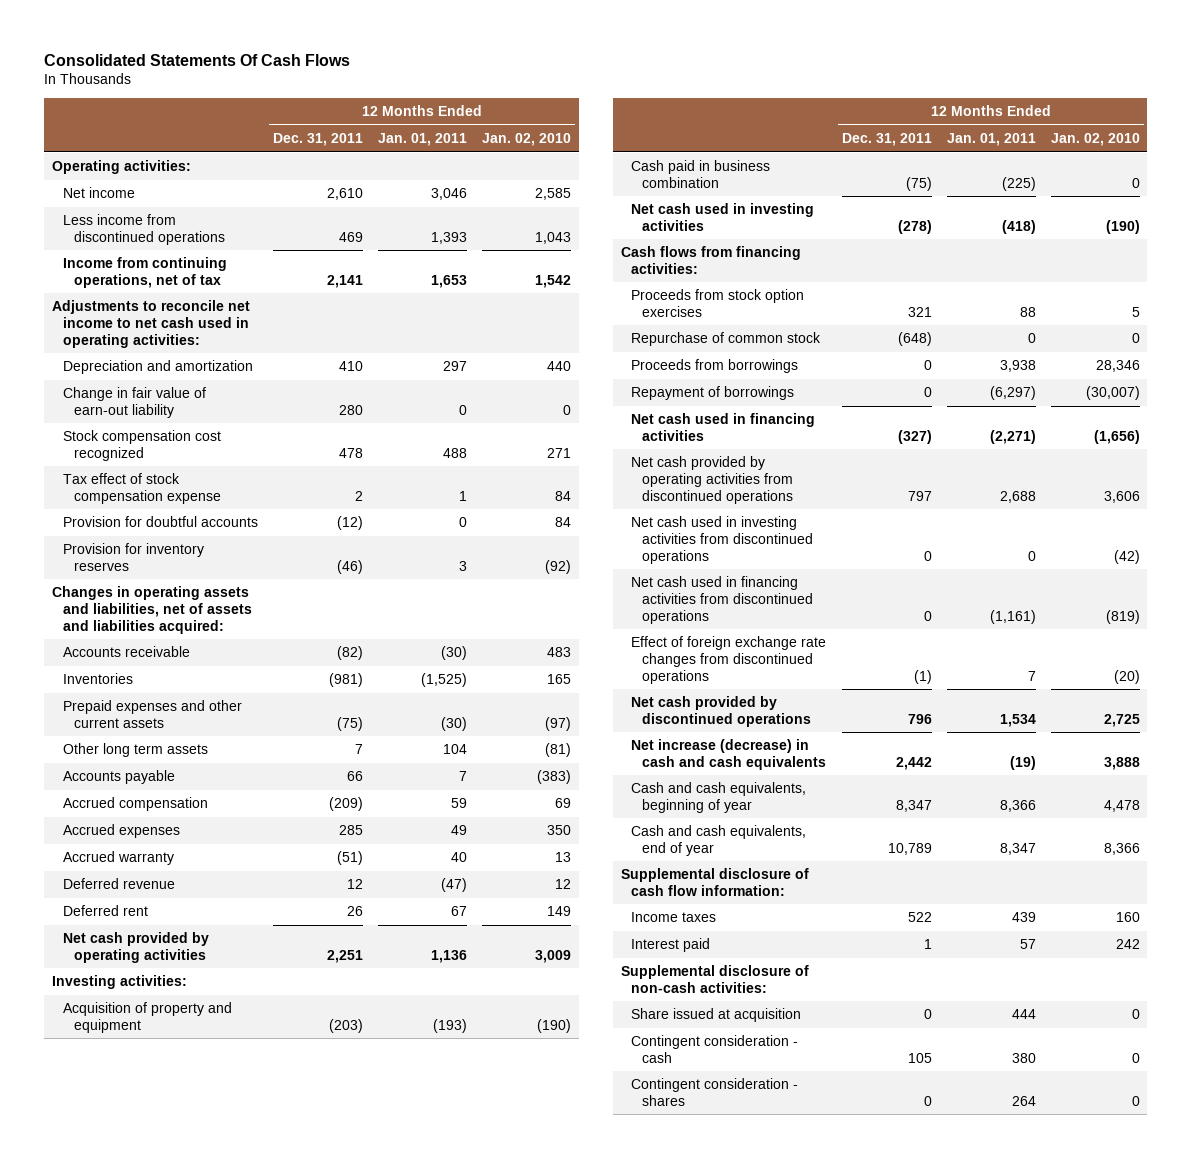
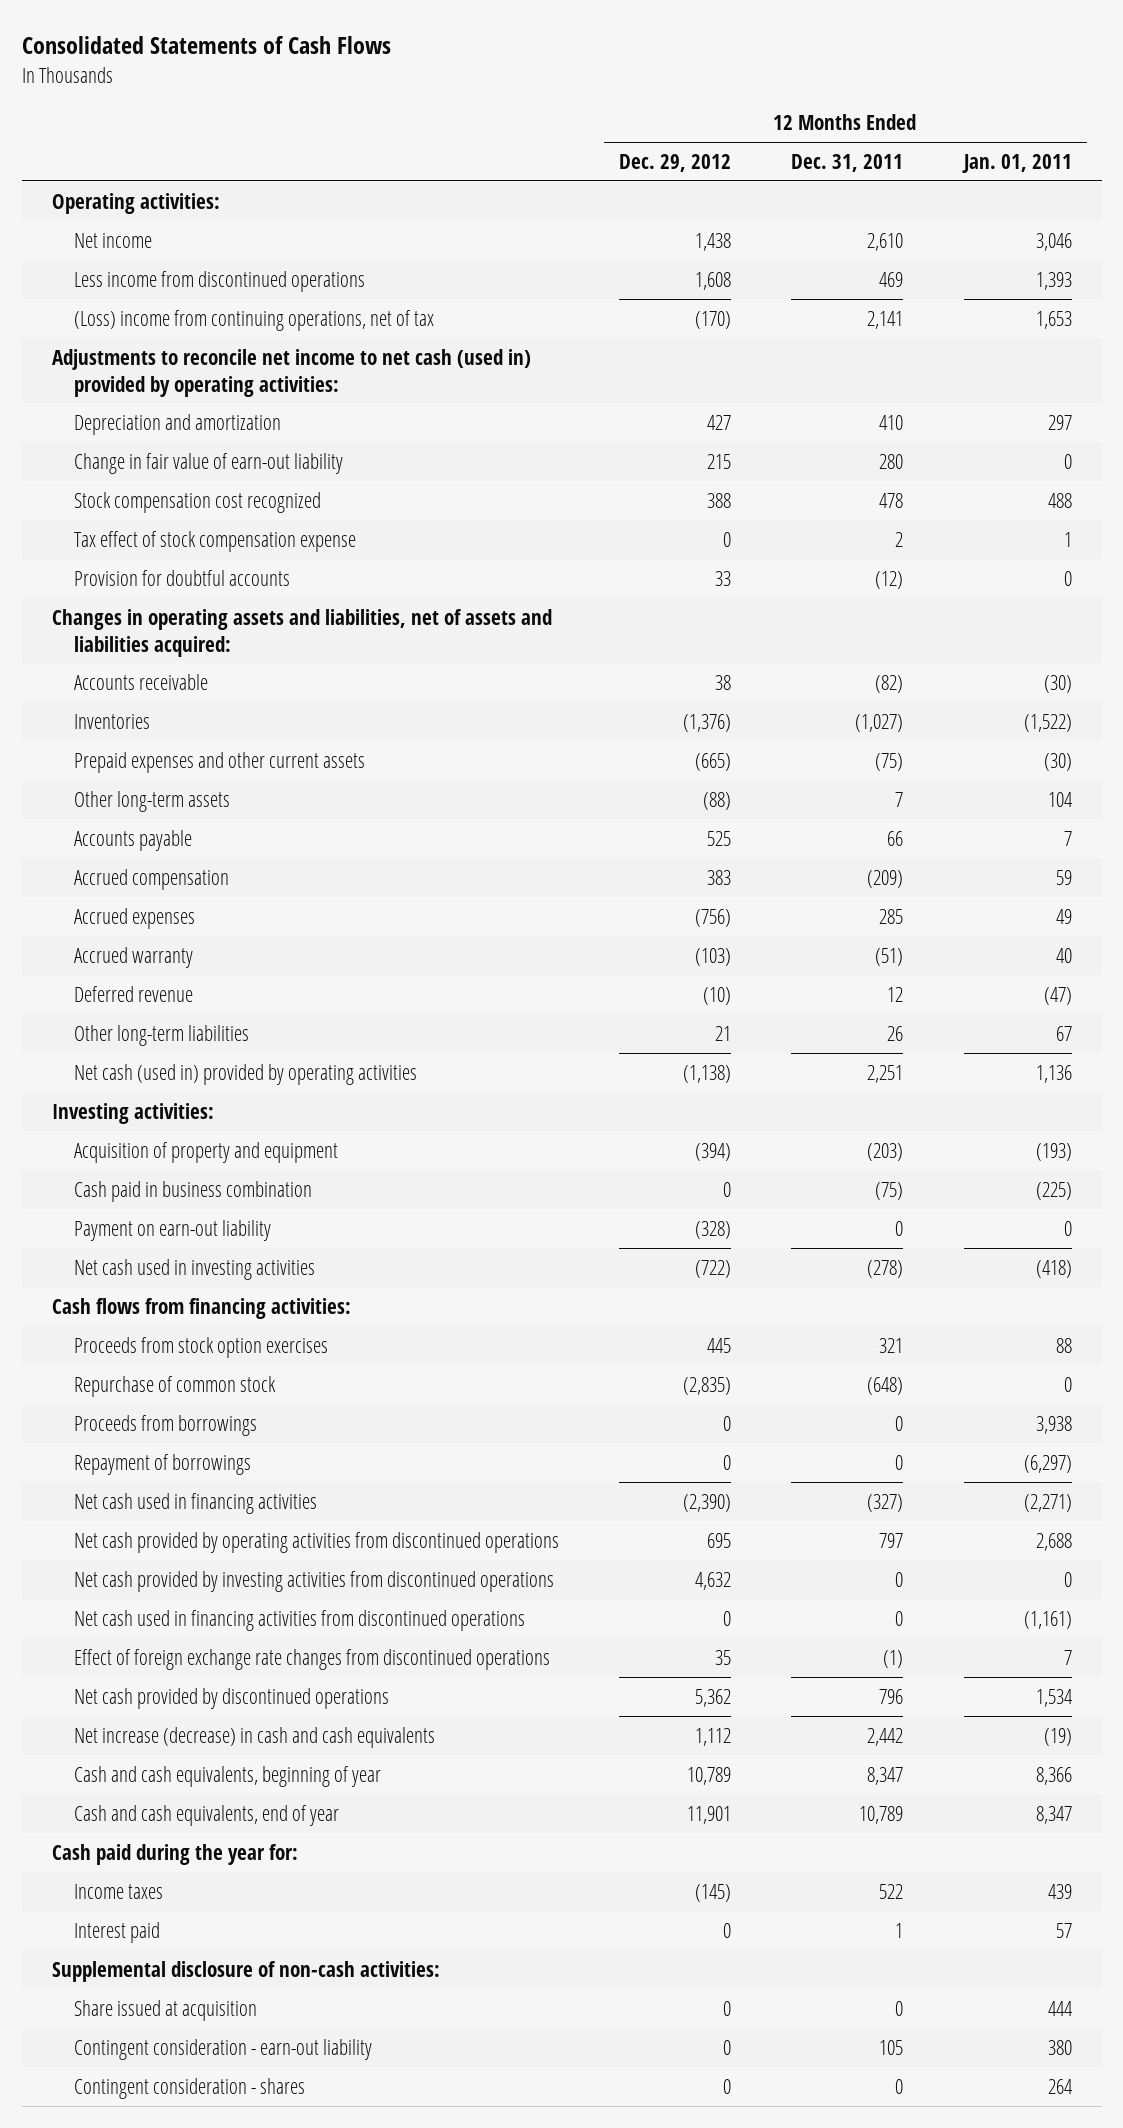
[44,53,351,66] Consolidated Statements Of Cash Flows -> [21,36,391,55] Consolidated Statements of Cash Flows
[482,133,572,147] Jan. 02, 2010 -> none
none -> [619,153,732,172] Dec. 29, 2012
[62,257,227,288] Income from continuing operations, net of tax -> [73,309,434,331] (Loss) income from continuing operations, net of tax
[52,300,251,348] Adjustments to reconcile net income to net cash used in operating activities: -> [51,348,531,397] Adjustments to reconcile net income to net cash (used in) provided by operating activities:
[62,543,204,571] Provision for inventory reserves -> none
[328,673,363,688] (981) -> [855,713,904,732] (1,027)
[421,673,468,688] (1,525) -> [1023,713,1072,732] (1,522)
[62,743,208,758] Other long term assets -> [73,790,230,812] Other long-term assets
[62,905,148,917] Deferred rent -> [73,1024,249,1046] Other long-term liabilities
[62,932,209,963] Net cash provided by operating activities -> [73,1063,417,1085] Net cash (used in) provided by operating activities
none -> [73,1219,271,1241] Payment on earn-out liability
[631,516,814,564] Net cash used in investing activities from discontinued operations -> [73,1570,554,1592] Net cash provided by investing activities from discontinued operations
[620,868,809,896] Supplemental disclosure of cash flow information: -> none
none -> [51,1843,298,1865] Cash paid during the year for:
[631,1035,799,1063] Contingent consideration - cash -> [73,2038,372,2060] Contingent consideration - earn-out liability

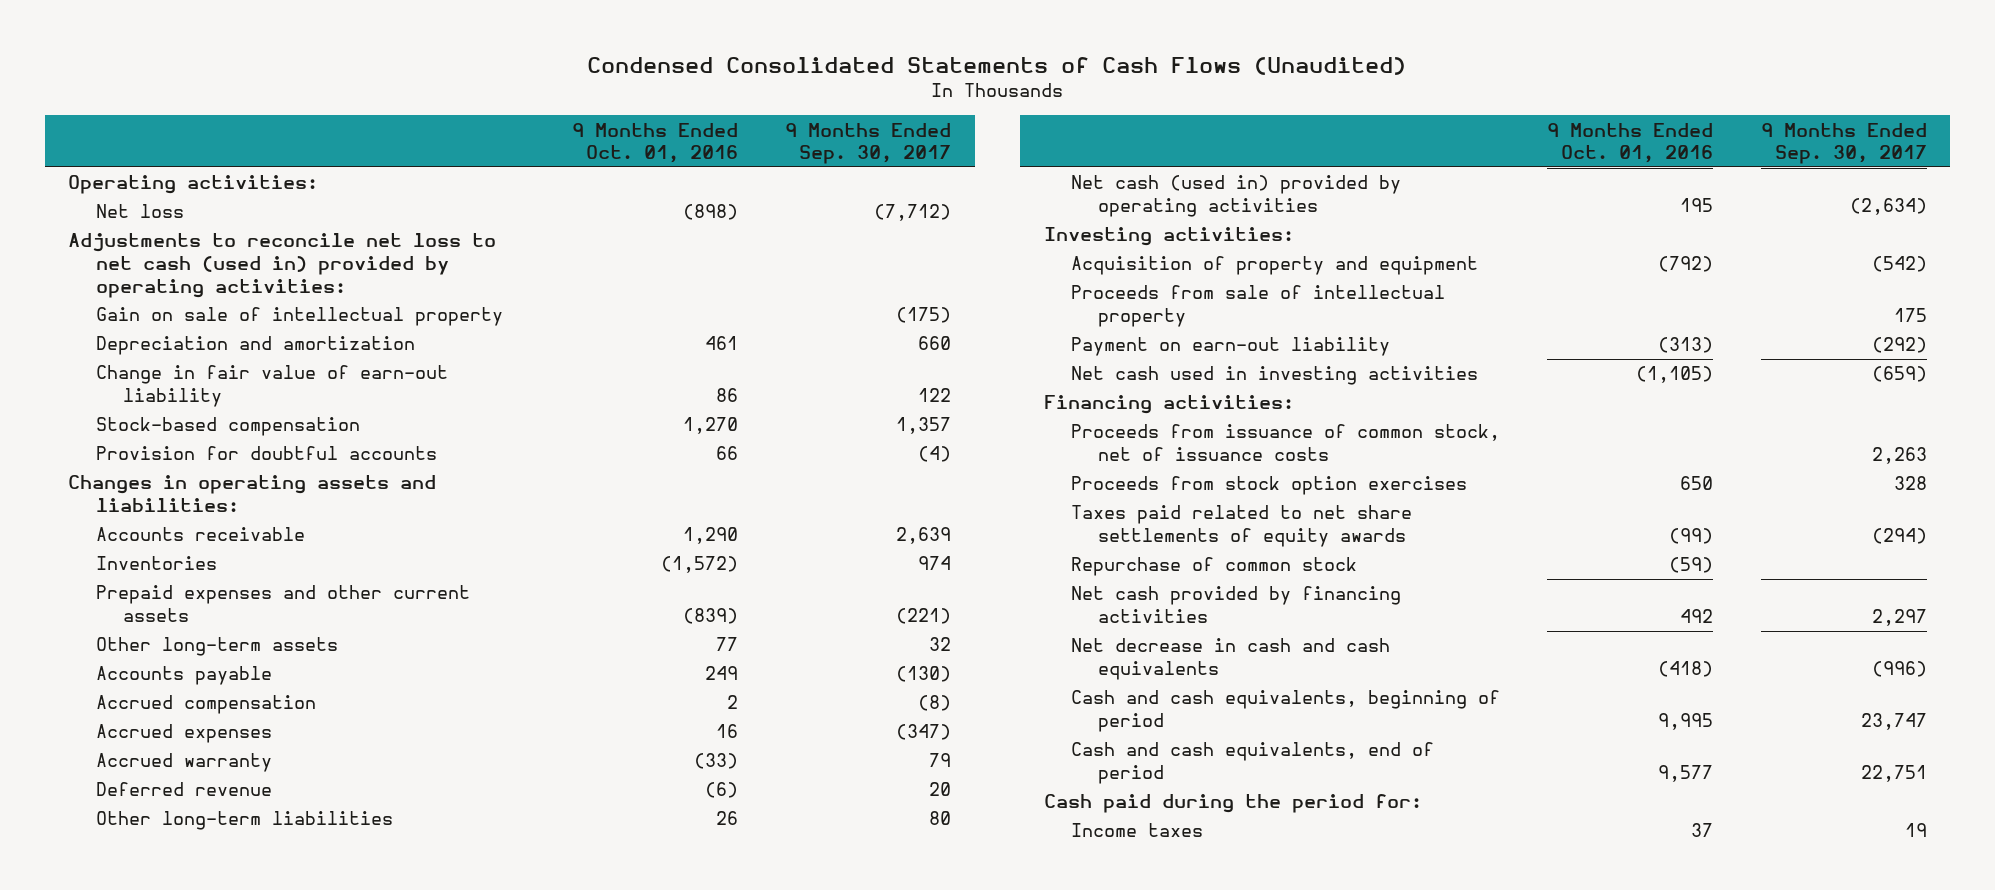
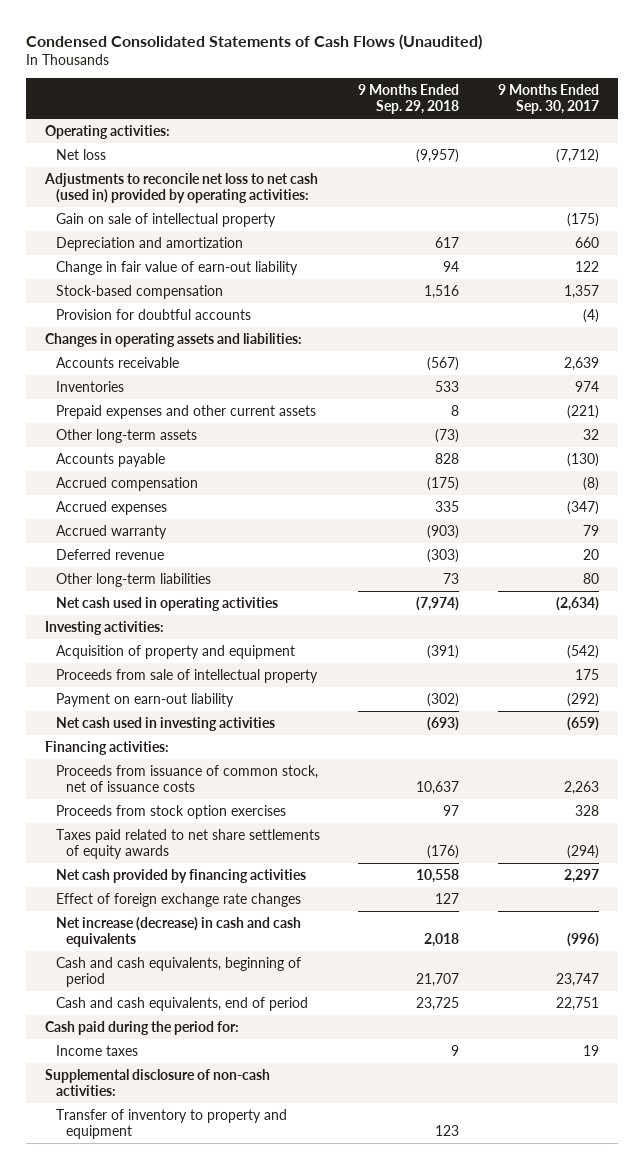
[571,122,738,164] 9 Months Ended Oct. 01, 2016 -> none
none -> [358,83,460,115] 9 Months Ended Sep. 29, 2018
[1071,175,1402,218] Net cash (used in) provided by operating activities -> [55,596,278,611] Net cash used in operating activities
[1071,557,1358,577] Repurchase of common stock -> none
none -> [55,892,301,907] Effect of foreign exchange rate changes
[1071,638,1391,681] Net decrease in cash and cash equivalents -> [55,916,301,948] Net increase (decrease) in cash and cash equivalents
none -> [45,1068,271,1097] Supplemental disclosure of non-cash activities:
none -> [55,1108,287,1140] Transfer of inventory to property and equipment

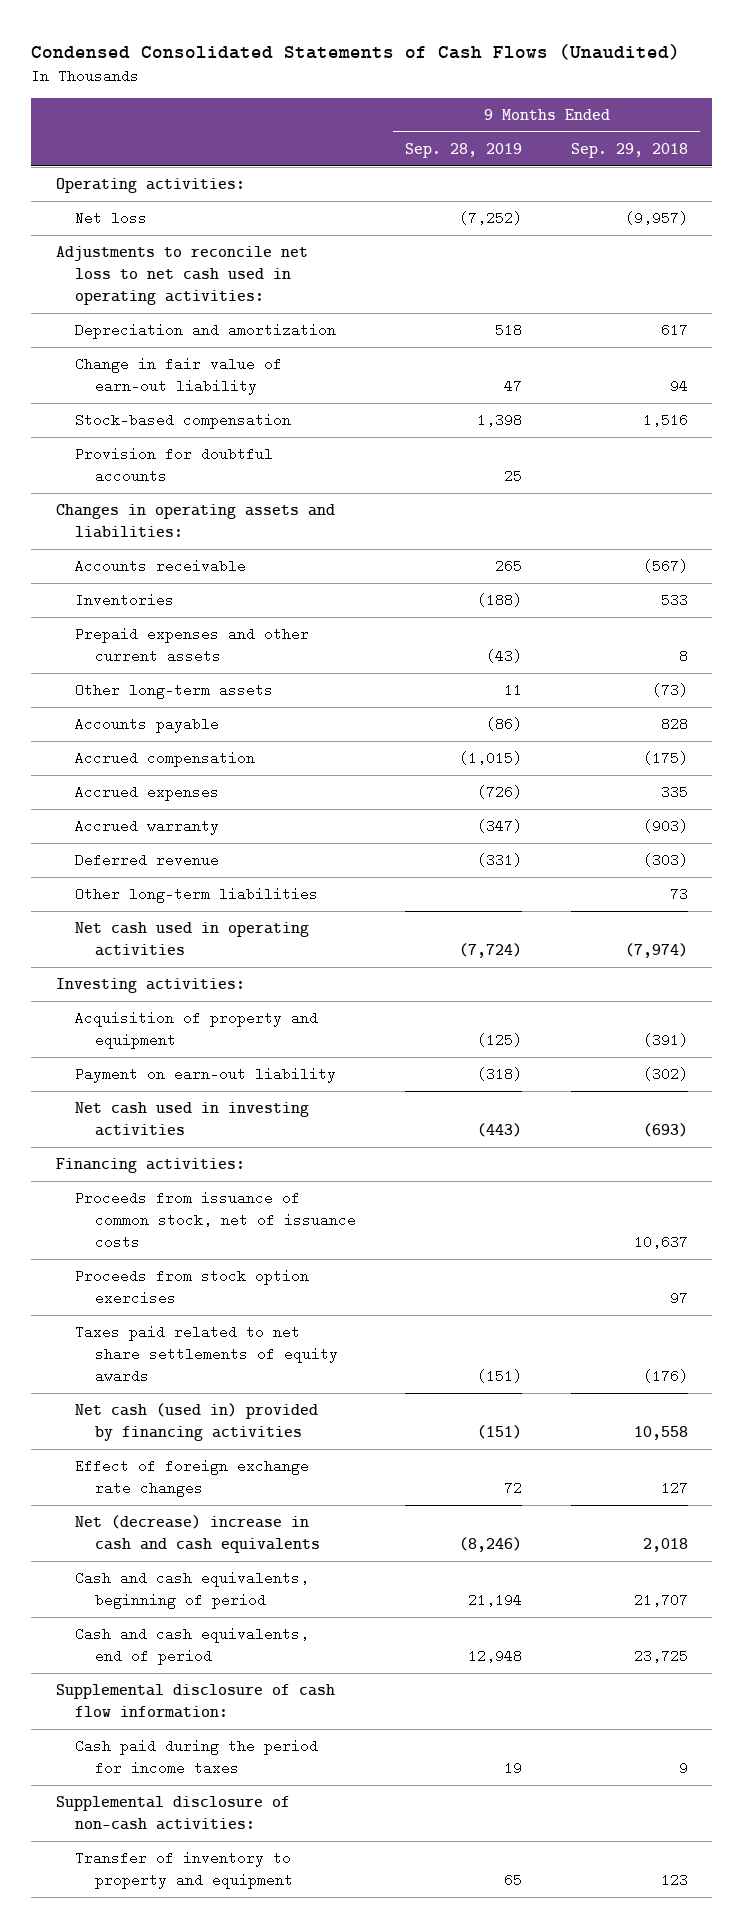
[498,83,600,115] 9 Months Ended Sep. 30, 2017 -> none
none -> [405,143,523,159] Sep. 28, 2019
[55,212,276,227] Gain on sale of intellectual property -> none
[44,172,319,204] Adjustments to reconcile net loss to net cash (used in) provided by operating activities: -> [55,246,308,306] Adjustments to reconcile net loss to net cash used in operating activities:
[55,668,318,683] Proceeds from sale of intellectual property -> none
[55,868,306,883] Net cash provided by financing activities -> [75,1403,319,1442] Net cash (used in) provided by financing activities
[55,916,301,948] Net increase (decrease) in cash and cash equivalents -> [75,1515,321,1554] Net (decrease) increase in cash and cash equivalents
[45,1020,240,1035] Cash paid during the period for: -> none
none -> [55,1684,335,1719] Supplemental disclosure of cash flow information:
[55,1044,138,1056] Income taxes -> [75,1739,319,1776] Cash paid during the period for income taxes

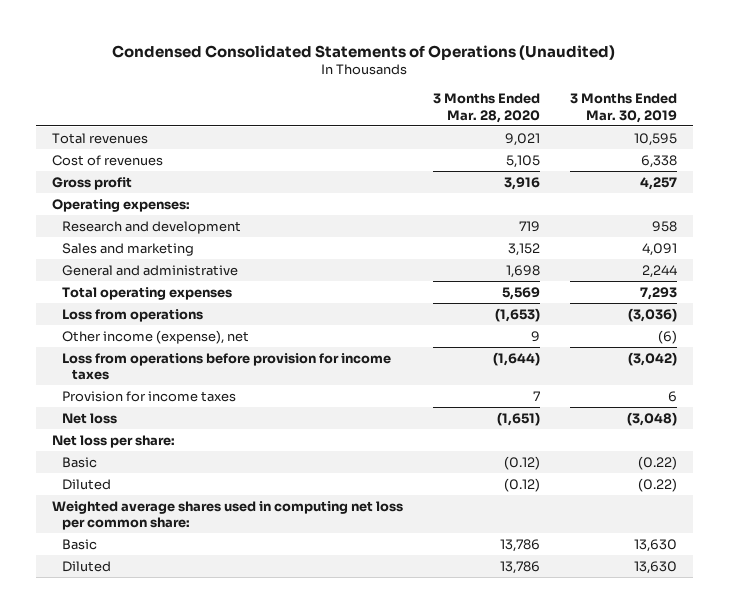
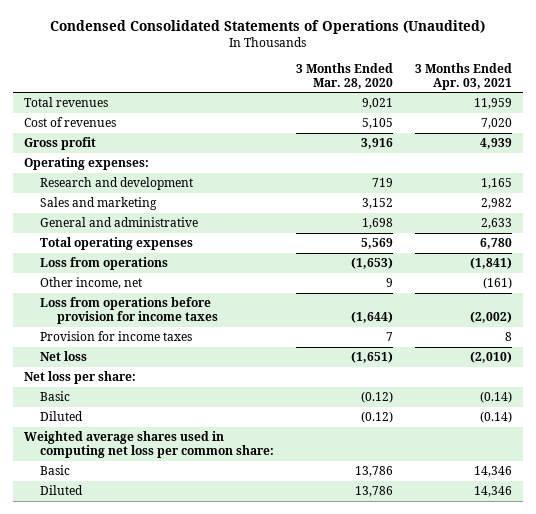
[570,92,678,123] 3 Months Ended Mar. 30, 2019 -> none
none -> [414,62,512,90] 3 Months Ended Apr. 03, 2021
[61,329,249,344] Other income (expense), net -> [40,277,143,290] Other income, net

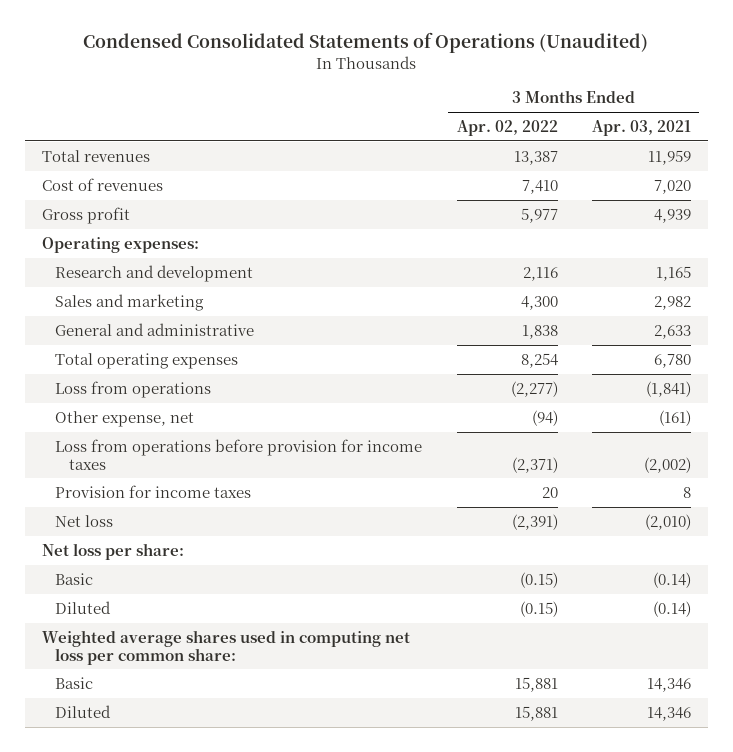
[296,62,394,89] 3 Months Ended Mar. 28, 2020 -> none
none -> [456,120,558,137] Apr. 02, 2022
[40,277,143,290] Other income, net -> [55,410,195,427] Other expense, net

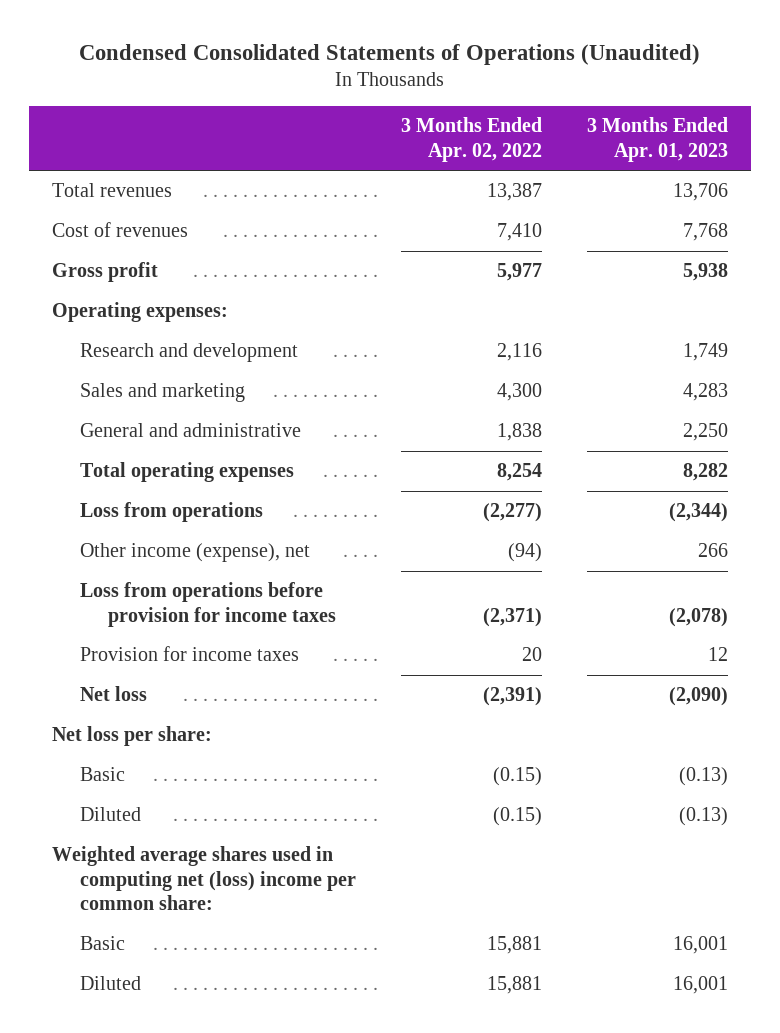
[591,120,691,137] Apr. 03, 2021 -> none
none -> [587,117,729,162] 3 Months Ended Apr. 01, 2023
[55,410,195,427] Other expense, net -> [79,543,310,563] Other income (expense), net
[42,629,411,665] Weighted average shares used in computing net loss per common share: -> [51,846,356,911] Weighted average shares used in computing net (loss) income per common share:

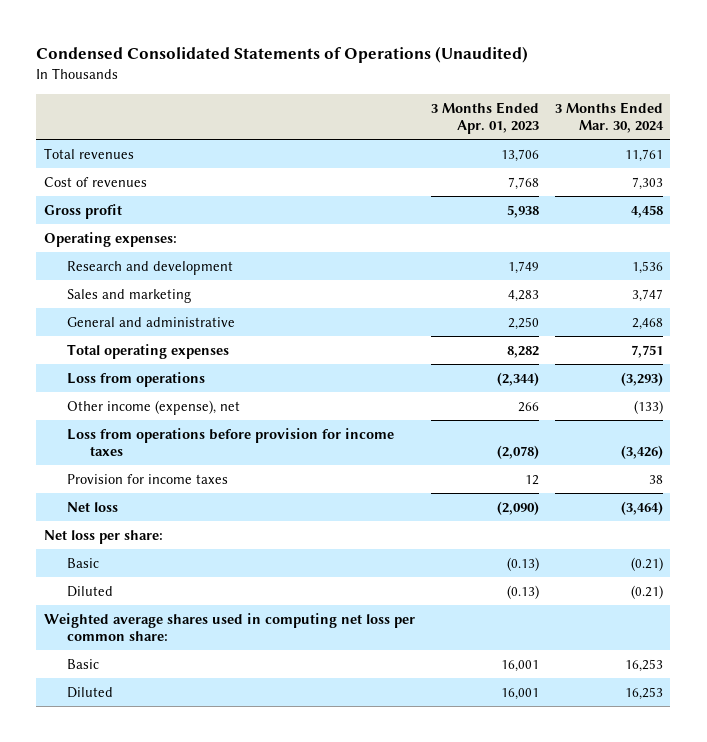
[400,117,542,162] 3 Months Ended Apr. 02, 2022 -> none
none -> [554,101,664,134] 3 Months Ended Mar. 30, 2024
[51,846,356,911] Weighted average shares used in computing net (loss) income per common share: -> [44,612,416,642] Weighted average shares used in computing net loss per common share:

